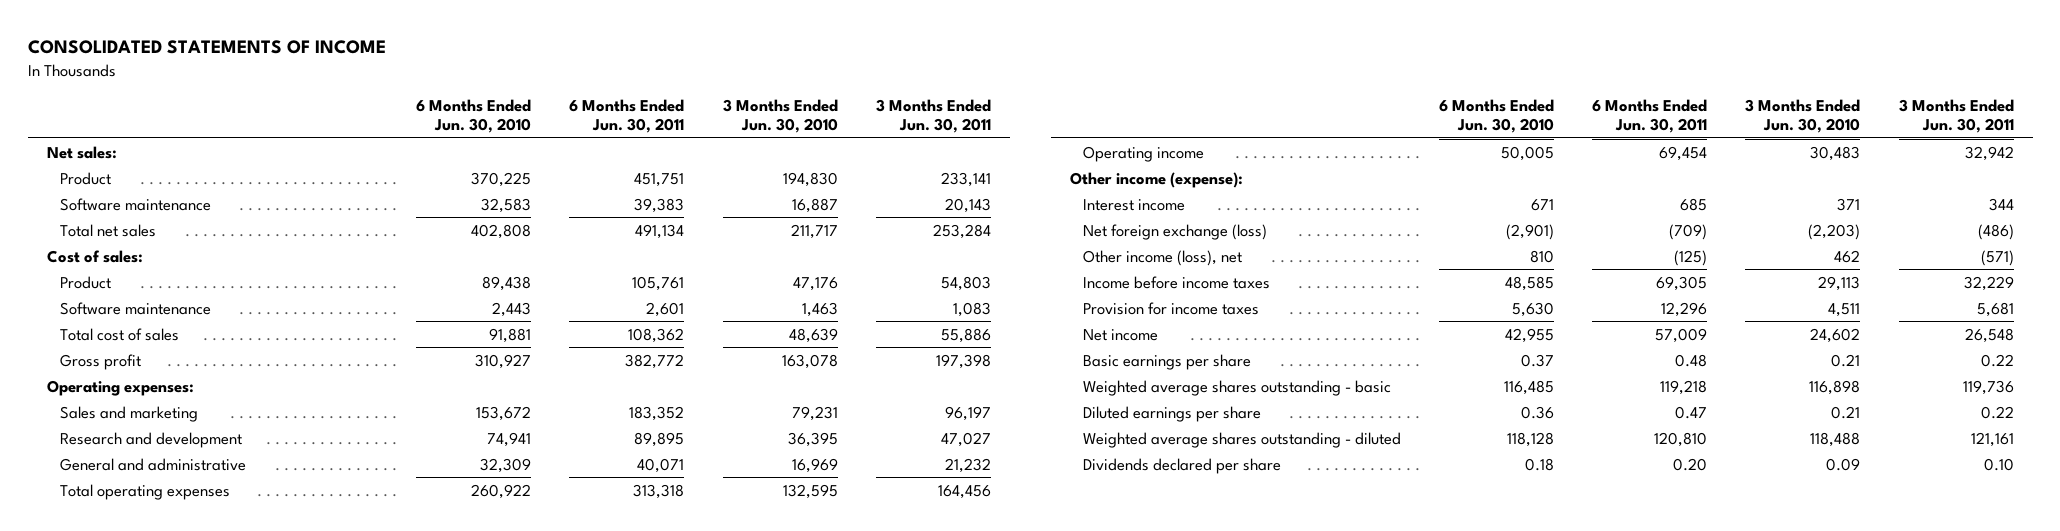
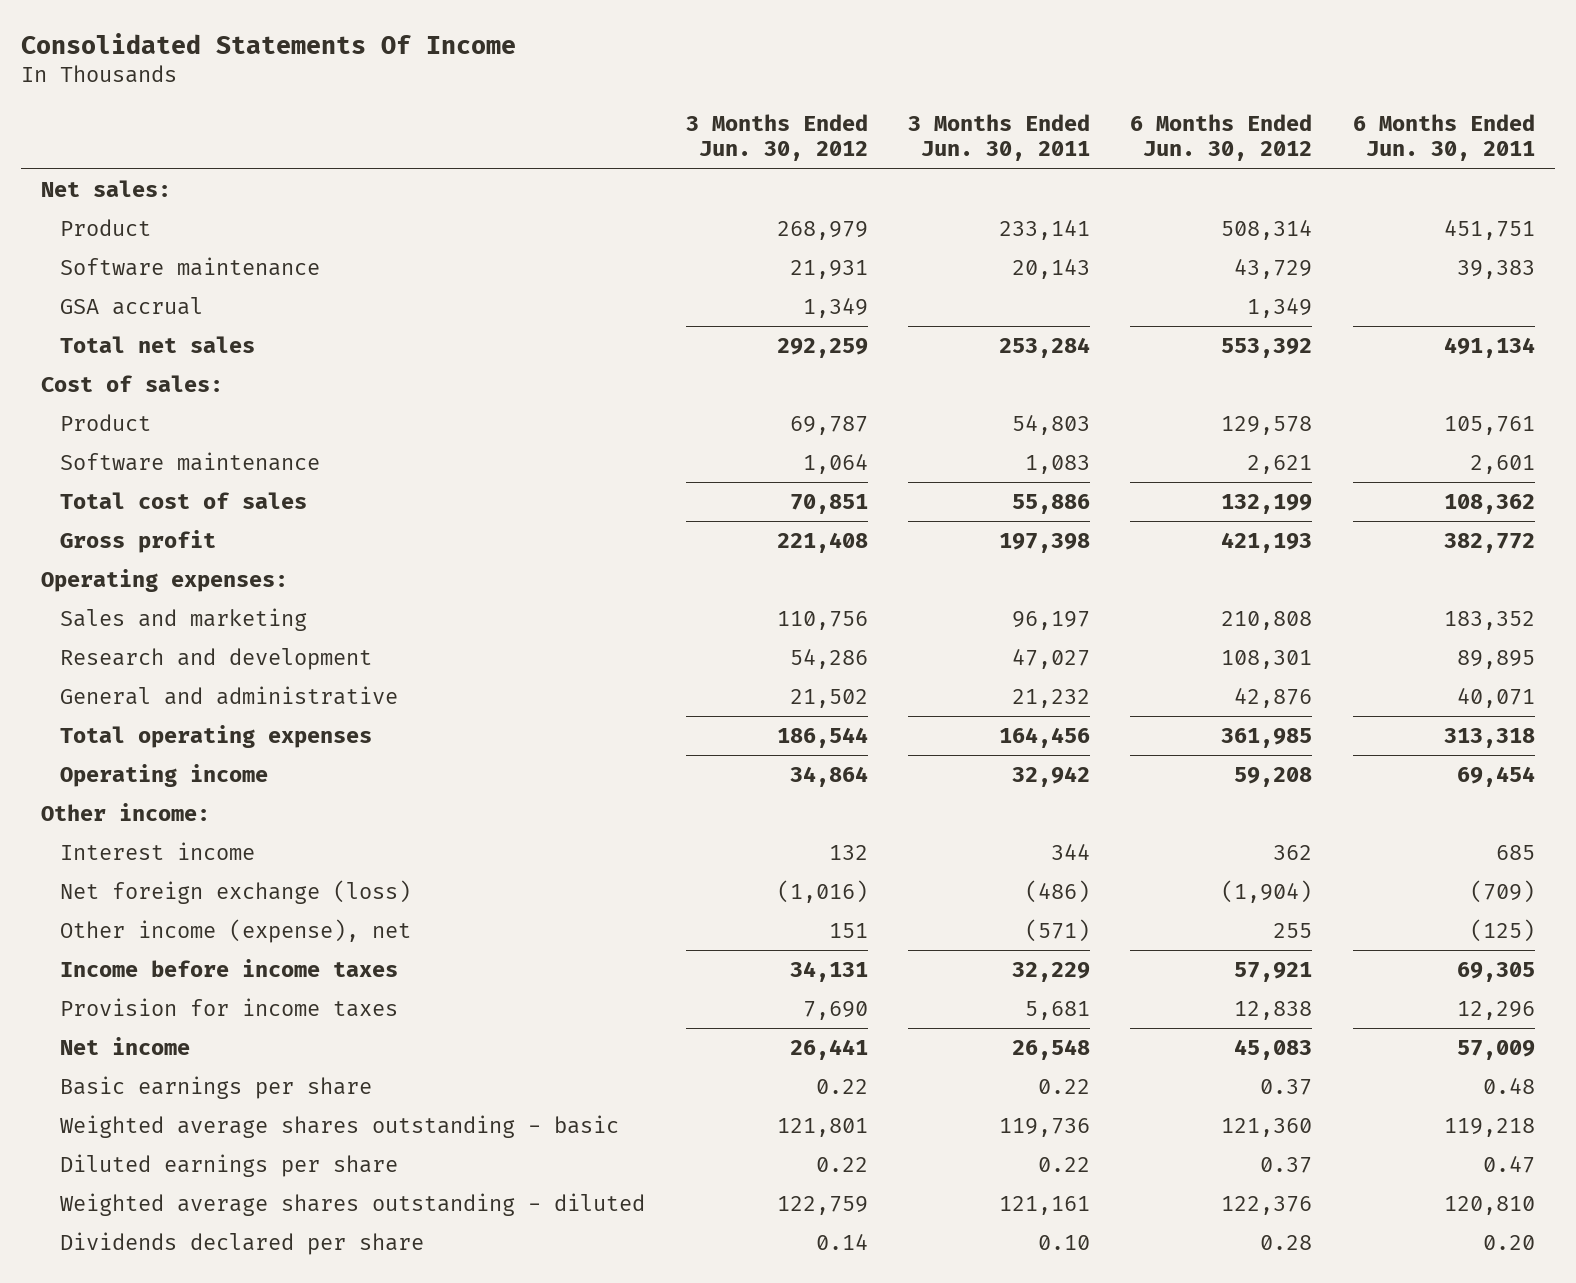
[27,40,386,55] CONSOLIDATED STATEMENTS OF INCOME -> [20,32,516,54] Consolidated Statements Of Income
[416,98,532,134] 6 Months Ended Jun. 30, 2010 -> none
[722,98,838,134] 3 Months Ended Jun. 30, 2010 -> none
none -> [685,113,868,162] 3 Months Ended Jun. 30, 2012
none -> [1130,113,1313,162] 6 Months Ended Jun. 30, 2012
none -> [60,297,204,316] GSA accrual
[1069,171,1243,188] Other income (expense): -> [40,803,210,822] Other income:
[1083,249,1243,266] Other income (loss), net -> [60,919,412,944] Other income (expense), net

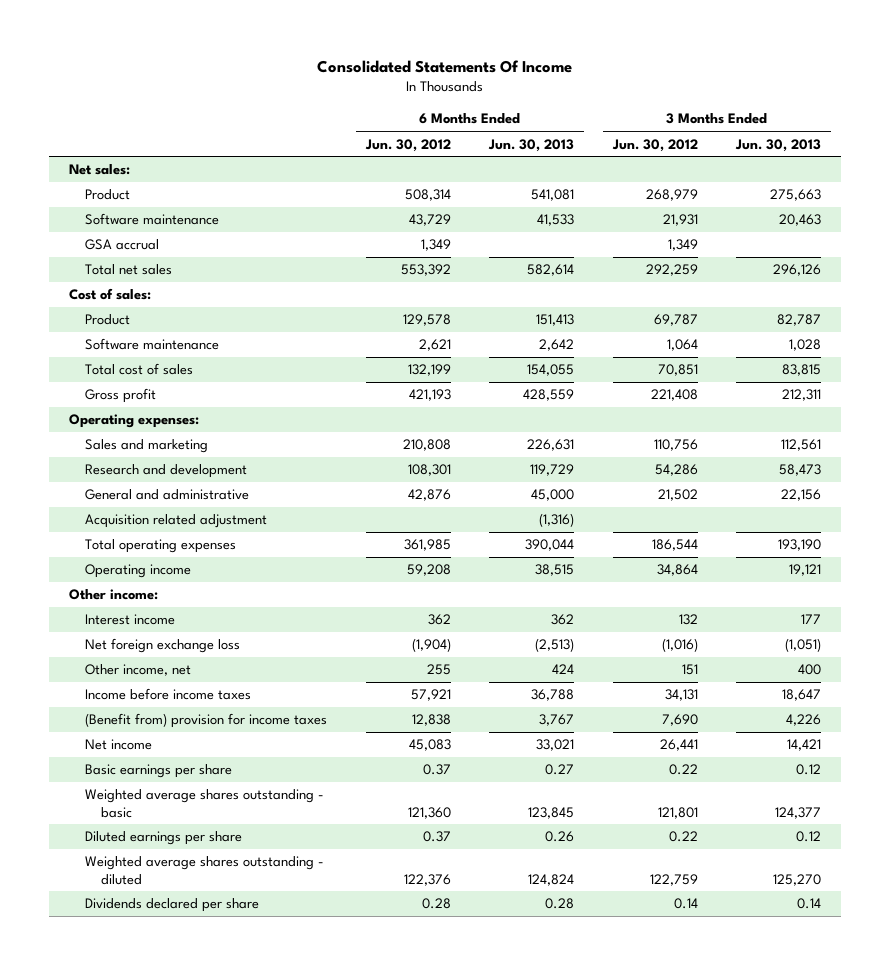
[908,113,1091,162] 3 Months Ended Jun. 30, 2011 -> none
[1352,113,1535,162] 6 Months Ended Jun. 30, 2011 -> none
none -> [488,138,575,152] Jun. 30, 2013
none -> [735,138,822,152] Jun. 30, 2013
none -> [84,514,267,529] Acquisition related adjustment
[60,880,412,905] Net foreign exchange (loss) -> [84,638,240,654] Net foreign exchange loss
[60,919,412,944] Other income (expense), net -> [84,664,191,677] Other income, net
[60,998,399,1018] Provision for income taxes -> [84,713,327,729] (Benefit from) provision for income taxes

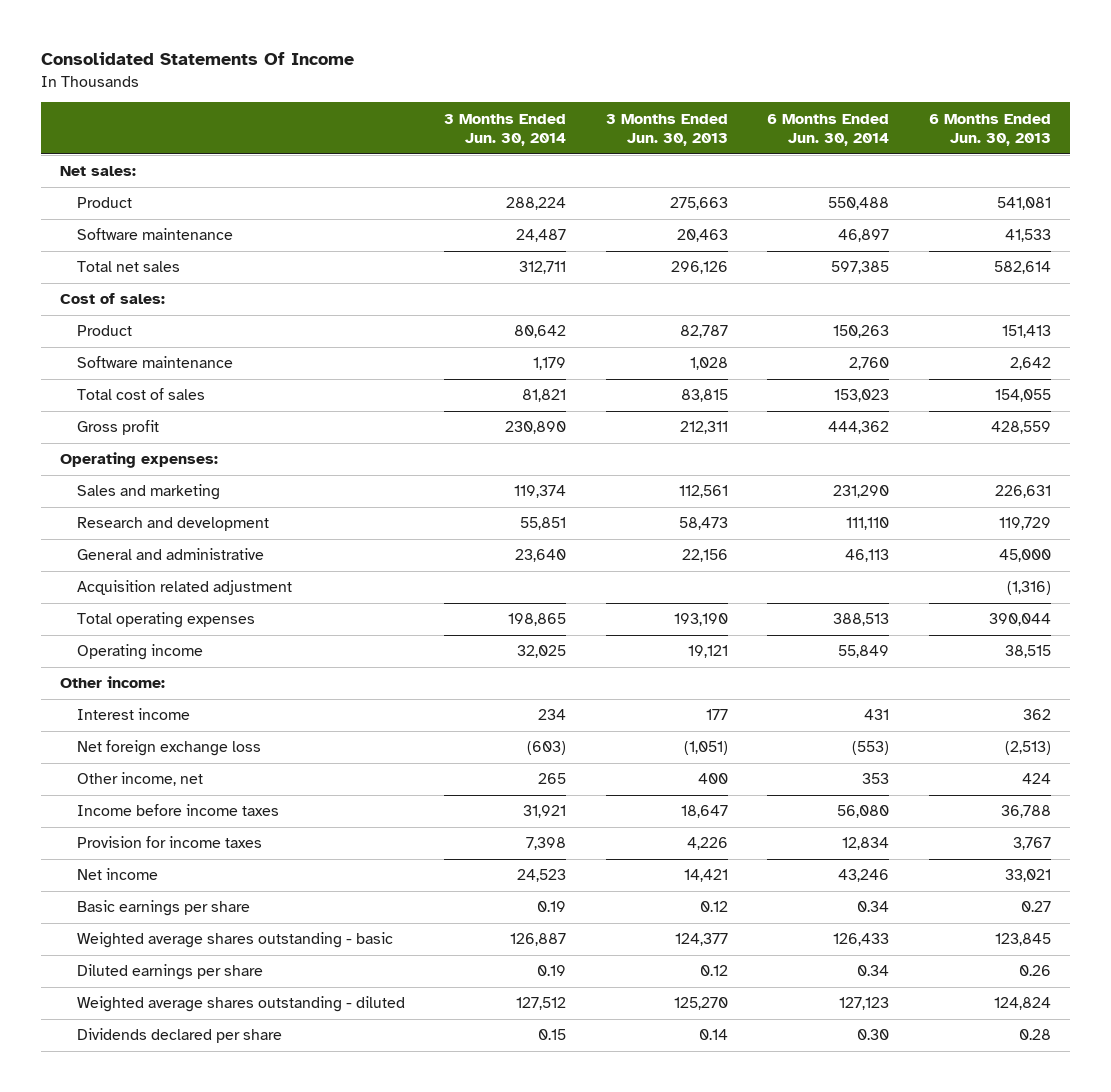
[364,138,451,152] Jun. 30, 2012 -> none
[611,138,698,152] Jun. 30, 2012 -> none
none -> [444,113,567,147] 3 Months Ended Jun. 30, 2014
none -> [767,113,890,147] 6 Months Ended Jun. 30, 2014
[84,239,159,251] GSA accrual -> none
[84,713,327,729] (Benefit from) provision for income taxes -> [77,836,263,849] Provision for income taxes

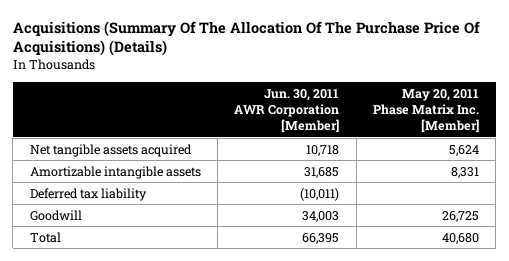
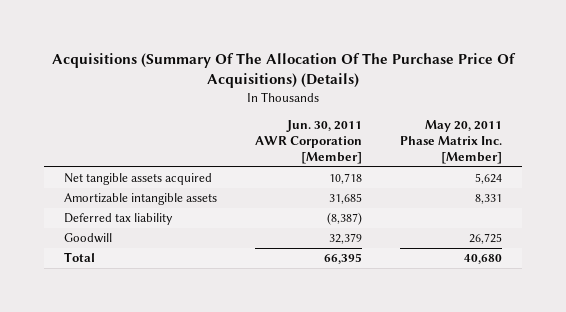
[300,187,340,201] (10,011) -> [326,212,362,226] (8,387)
[302,210,340,222] 34,003 -> [328,233,362,245] 32,379

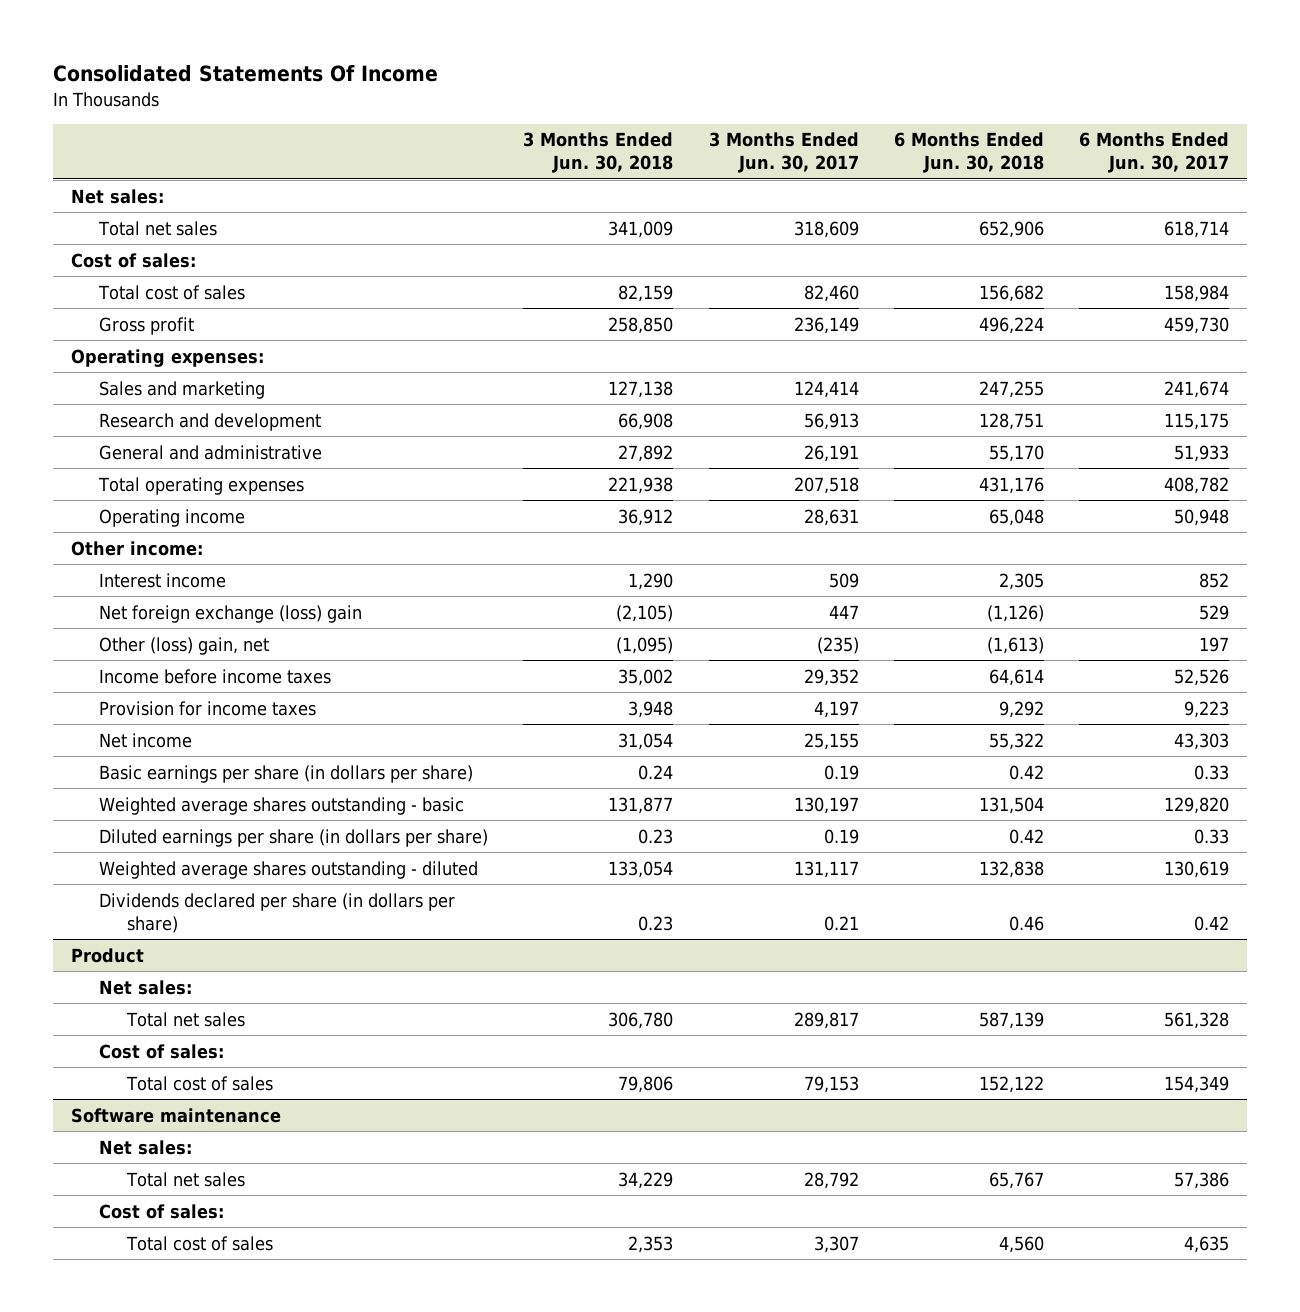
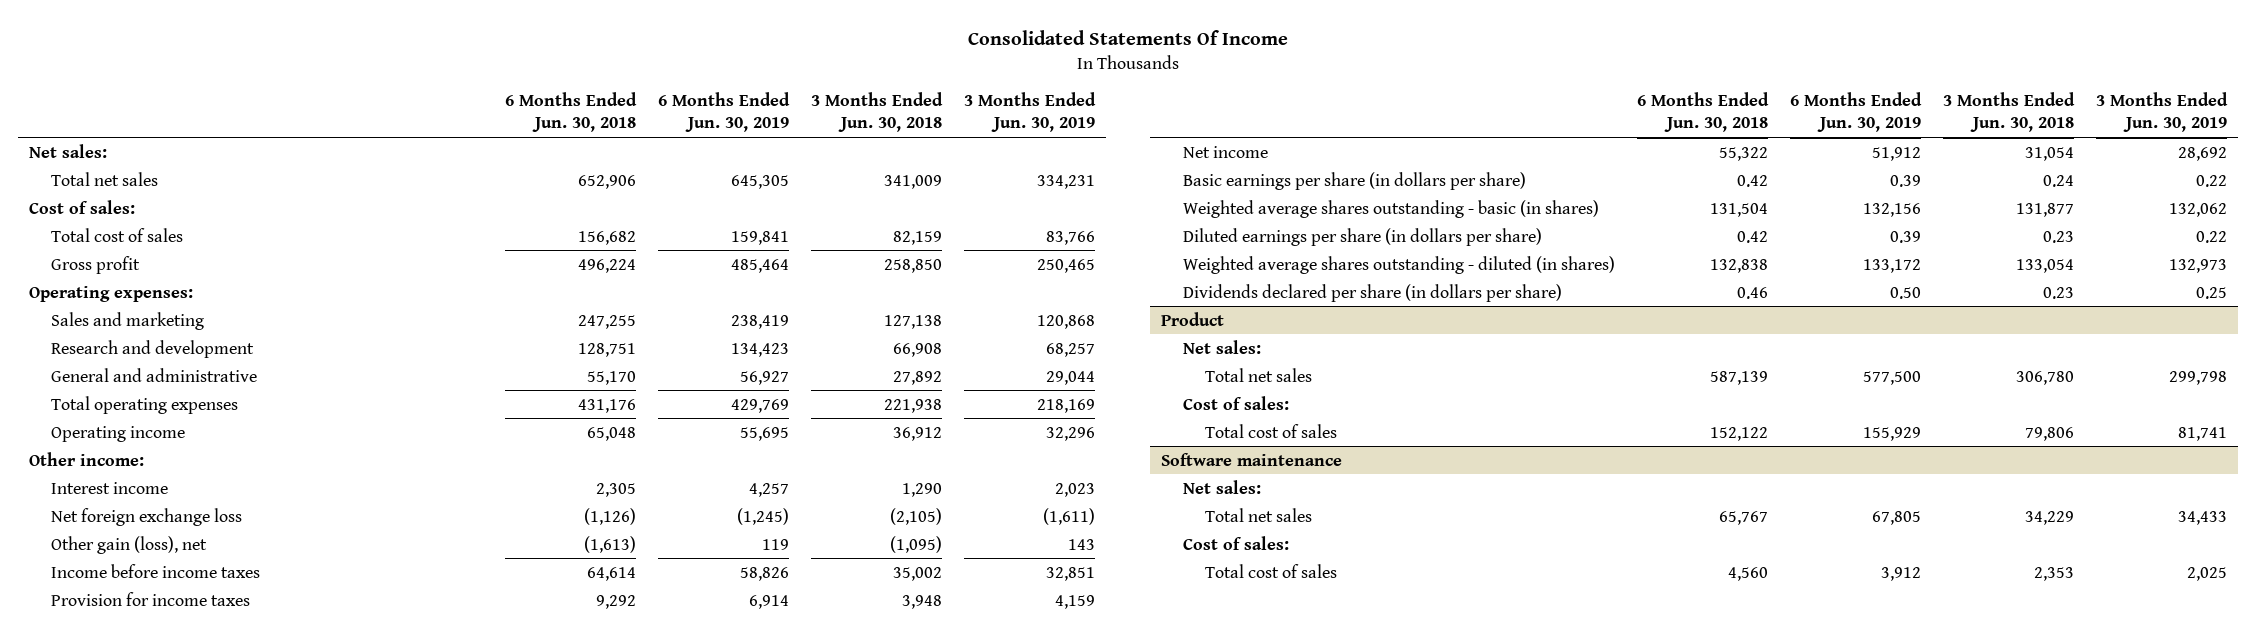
[708,132,859,174] 3 Months Ended Jun. 30, 2017 -> none
[1078,132,1229,174] 6 Months Ended Jun. 30, 2017 -> none
none -> [658,91,791,133] 6 Months Ended Jun. 30, 2019
none -> [964,91,1097,133] 3 Months Ended Jun. 30, 2019
[99,604,363,623] Net foreign exchange (loss) gain -> [51,507,243,526] Net foreign exchange loss
[99,636,270,655] Other (loss) gain, net -> [51,535,208,554] Other gain (loss), net
[99,796,465,815] Weighted average shares outstanding - basic -> [1182,199,1599,218] Weighted average shares outstanding - basic (in shares)
[99,860,479,879] Weighted average shares outstanding - diluted -> [1182,255,1615,274] Weighted average shares outstanding - diluted (in shares)

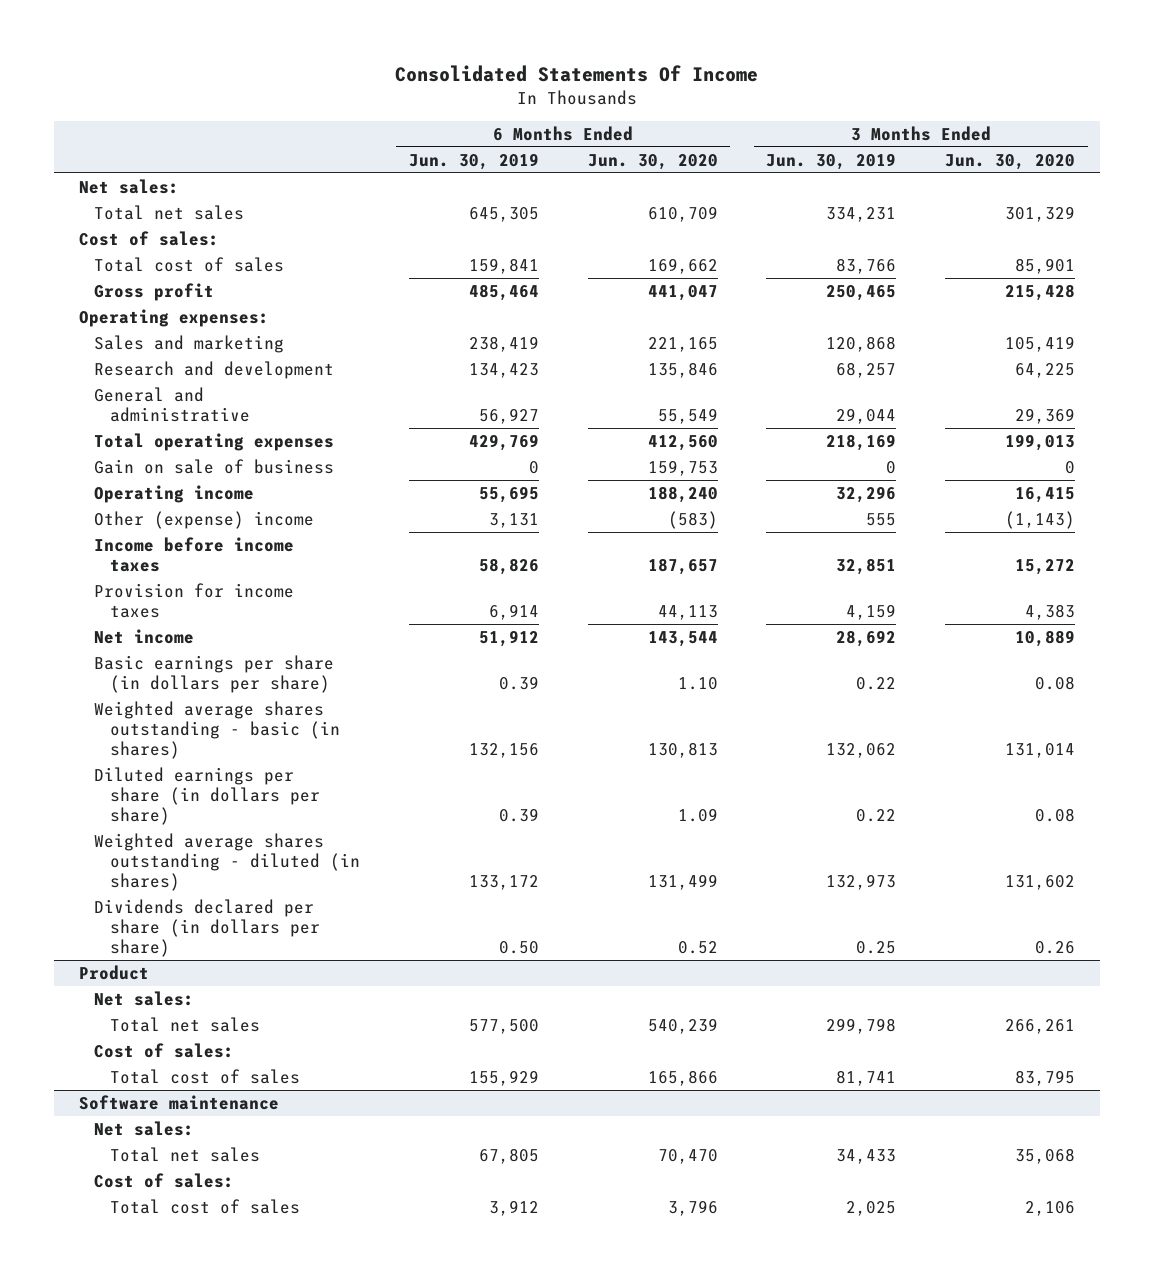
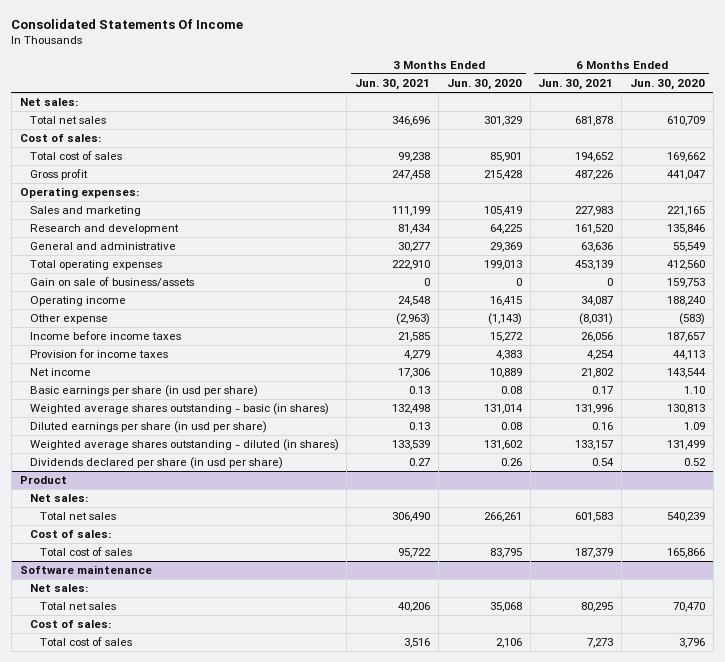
[408,152,539,170] Jun. 30, 2019 -> none
[766,152,897,170] Jun. 30, 2019 -> none
none -> [355,79,431,91] Jun. 30, 2021
none -> [538,79,614,91] Jun. 30, 2021
[94,458,335,474] Gain on sale of business -> [29,277,194,288] Gain on sale of business/assets
[94,510,315,529] Other (expense) income -> [29,314,108,325] Other expense
[94,654,335,694] Basic earnings per share (in dollars per share) -> [29,385,258,398] Basic earnings per share (in usd per share)
[94,766,320,826] Diluted earnings per share (in dollars per share) -> [29,421,267,434] Diluted earnings per share (in usd per share)
[94,898,320,958] Dividends declared per share (in dollars per share) -> [29,457,283,470] Dividends declared per share (in usd per share)

